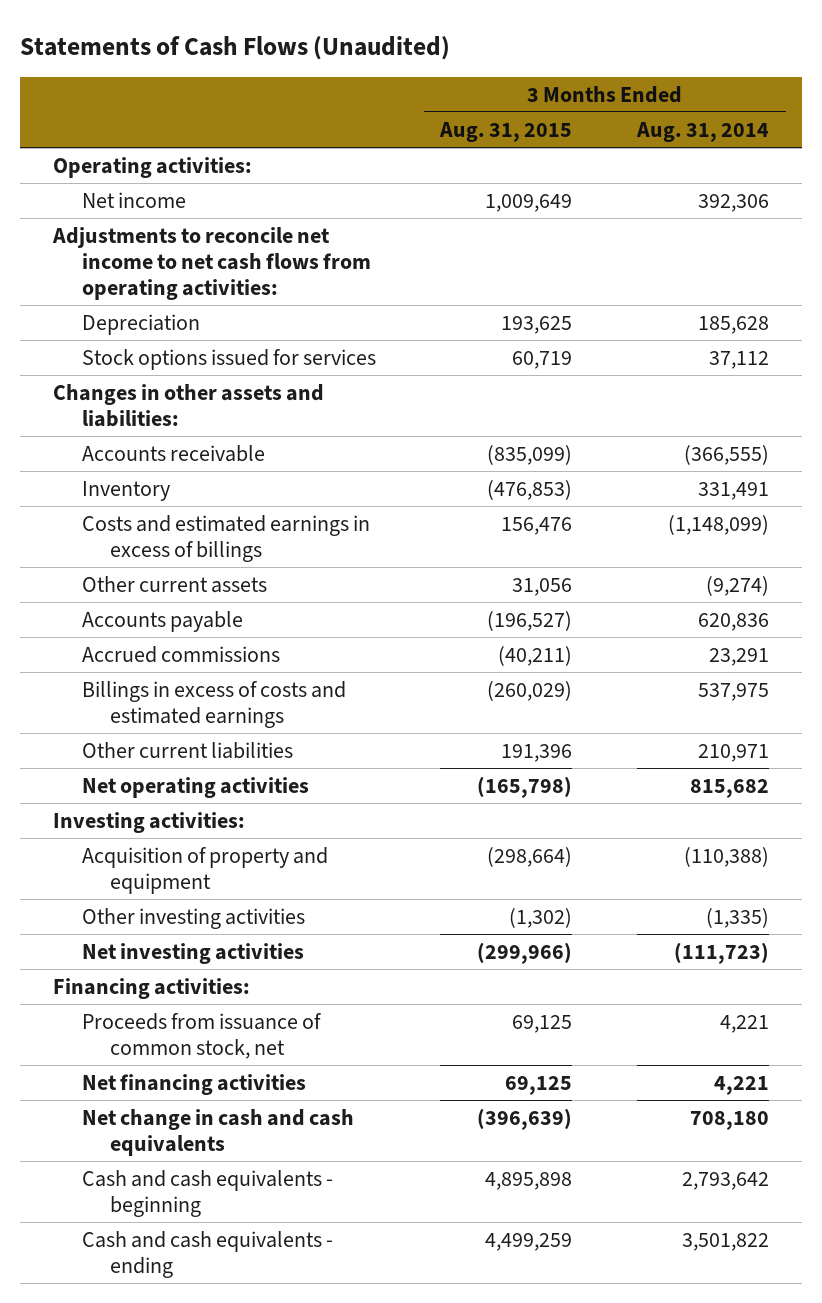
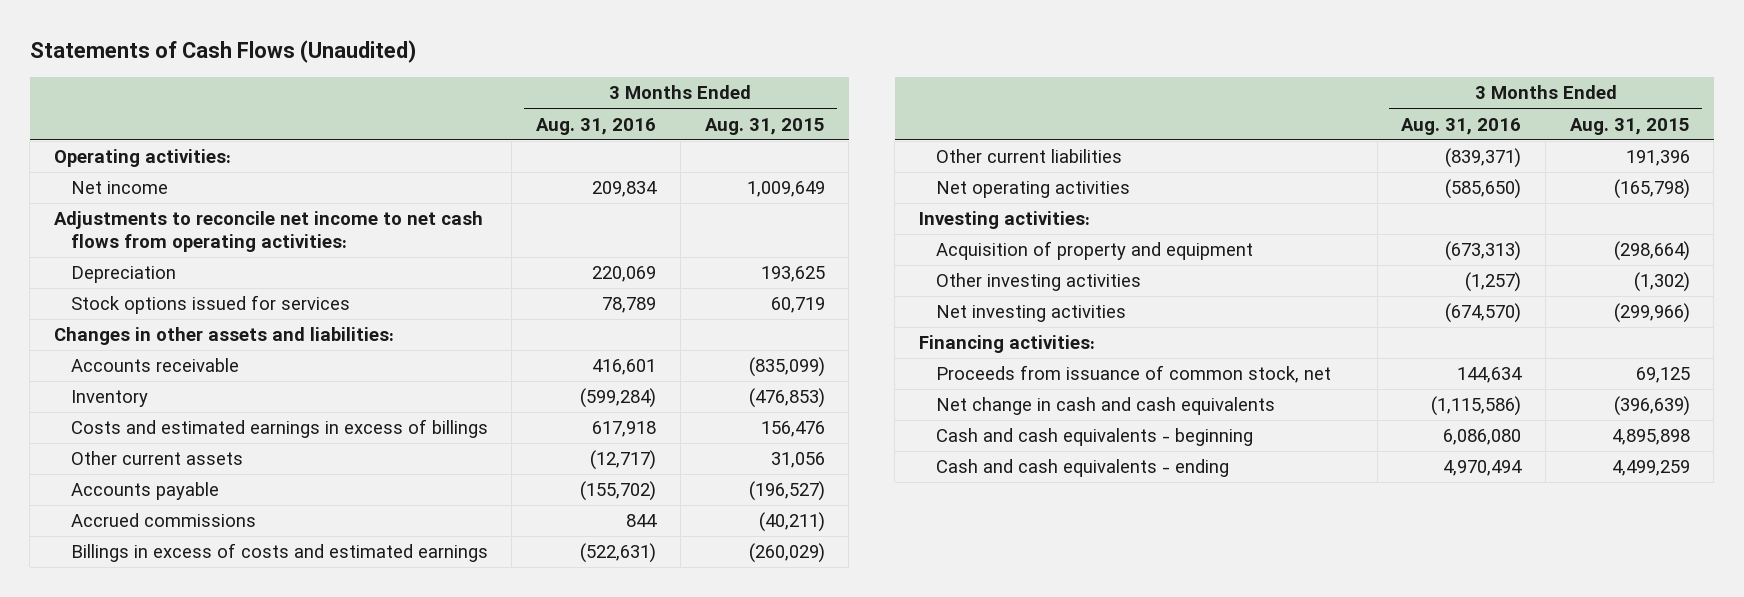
[636,121,770,142] Aug. 31, 2014 -> none
none -> [536,117,657,135] Aug. 31, 2016
[81,1073,306,1095] Net financing activities -> none

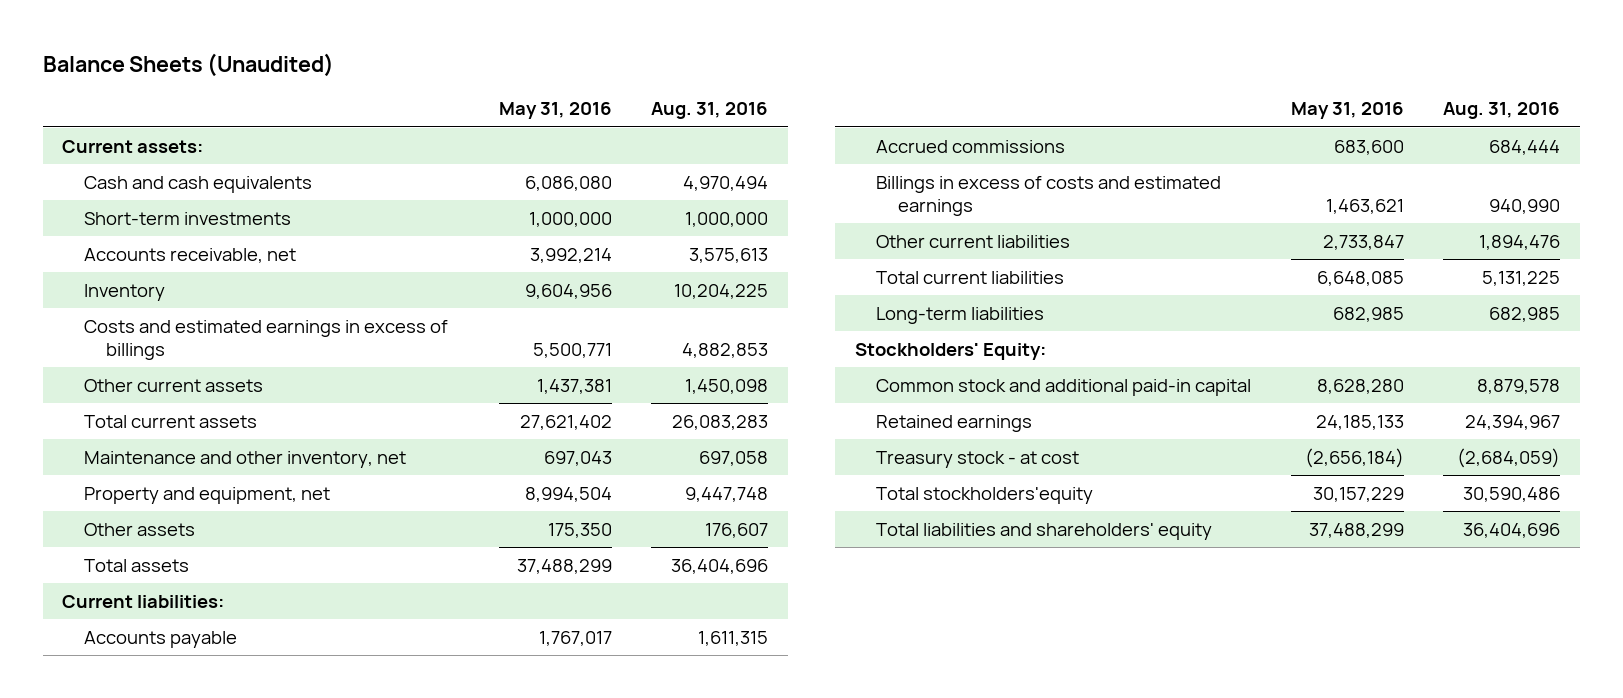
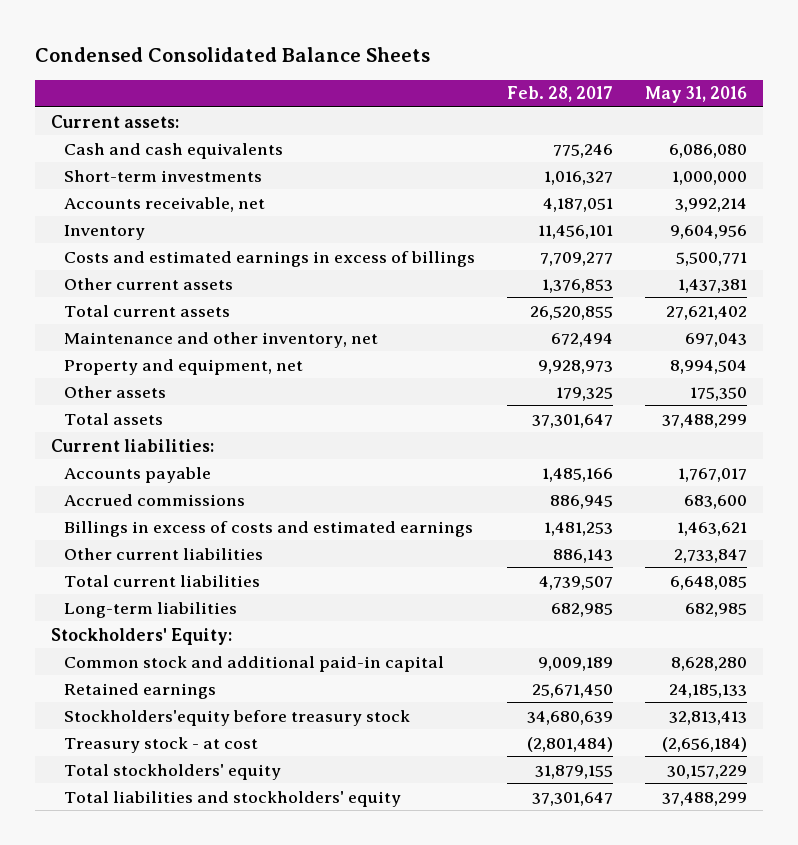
[42,52,334,77] Balance Sheets (Unaudited) -> [34,47,430,63] Condensed Consolidated Balance Sheets
[651,102,769,120] Aug. 31, 2016 -> none
none -> [506,86,613,103] Feb. 28, 2017
none -> [63,709,410,726] Stockholders'equity before treasury stock
[876,486,1094,504] Total stockholders'equity -> [63,763,281,780] Total stockholders' equity
[876,522,1213,540] Total liabilities and shareholders' equity -> [63,790,401,807] Total liabilities and stockholders' equity

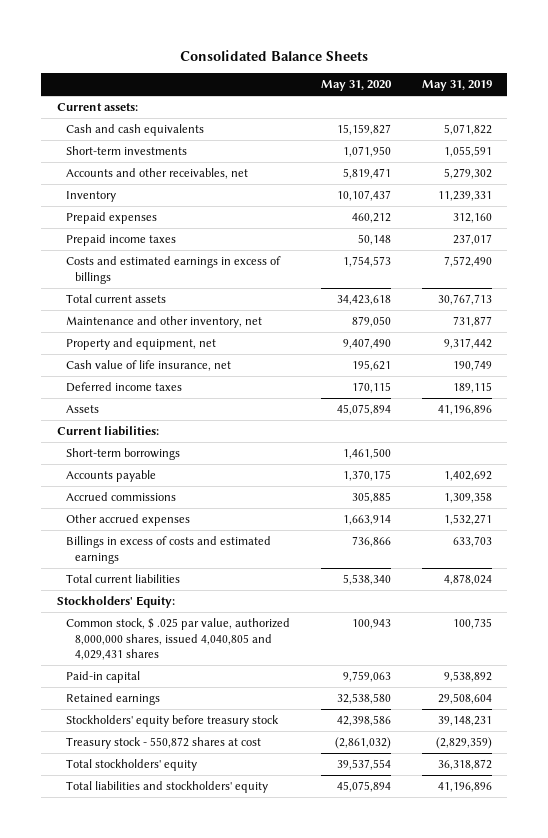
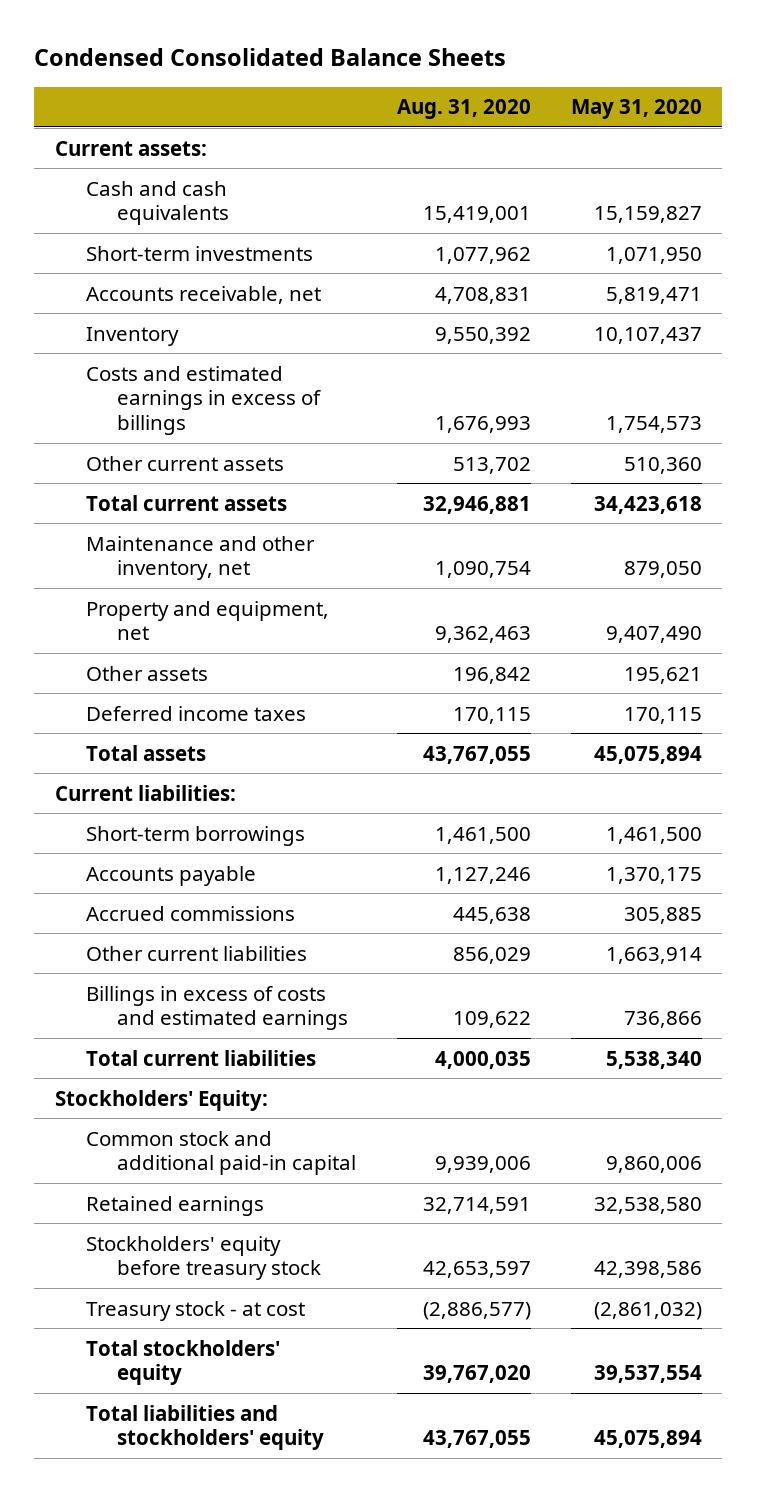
[180,49,369,61] Consolidated Balance Sheets -> [34,48,507,67] Condensed Consolidated Balance Sheets
[421,80,492,92] May 31, 2019 -> none
none -> [396,99,531,120] Aug. 31, 2020
[65,168,248,180] Accounts and other receivables, net -> [85,285,321,304] Accounts receivable, net
[65,212,157,225] Prepaid expenses -> none
[65,234,176,247] Prepaid income taxes -> none
none -> [85,455,284,471] Other current assets
[65,360,231,372] Cash value of life insurance, net -> [85,665,208,681] Other assets
[65,405,99,414] Assets -> [85,744,206,761] Total assets
[65,514,190,527] Other accrued expenses -> [85,945,307,961] Other current liabilities
[65,618,290,661] Common stock, $ .025 par value, authorized 8,000,000 shares, issued 4,040,805 and 4,029,431 shares -> none
[65,671,140,684] Paid-in capital -> [85,1130,357,1176] Common stock and additional paid-in capital
[342,671,391,683] 9,759,063 -> [606,1156,703,1174] 9,860,006
[65,737,261,750] Treasury stock - 550,872 shares at cost -> [85,1300,305,1321] Treasury stock - at cost

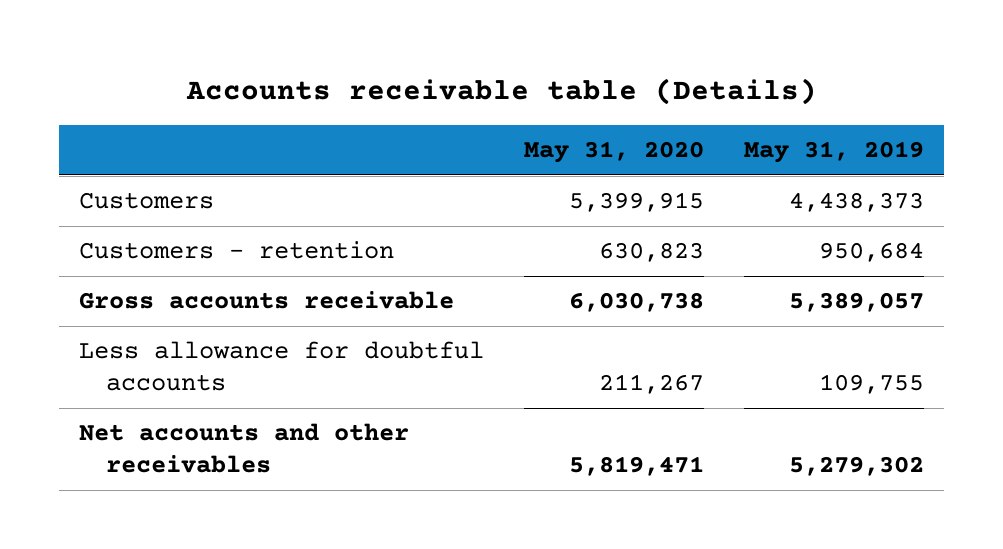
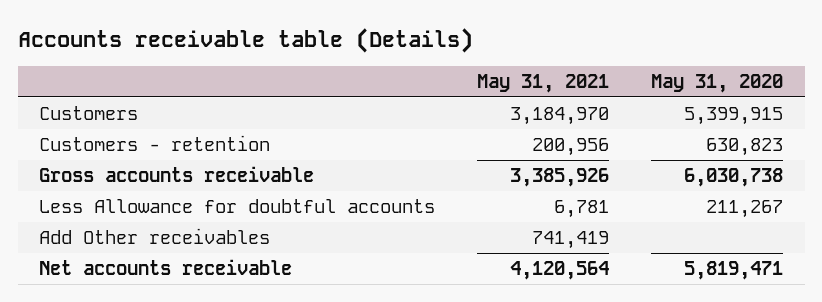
[744,141,925,164] May 31, 2019 -> none
none -> [477,74,610,94] May 31, 2021
[79,341,485,392] Less allowance for doubtful accounts -> [39,199,436,214] Less Allowance for doubtful accounts
none -> [39,228,271,245] Add Other receivables
[79,423,410,474] Net accounts and other receivables -> [39,259,293,276] Net accounts receivable

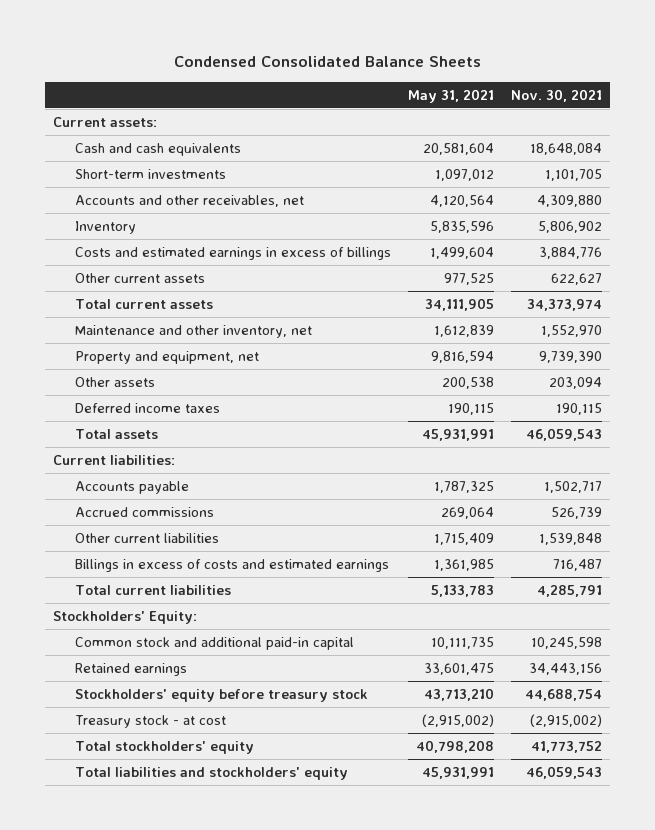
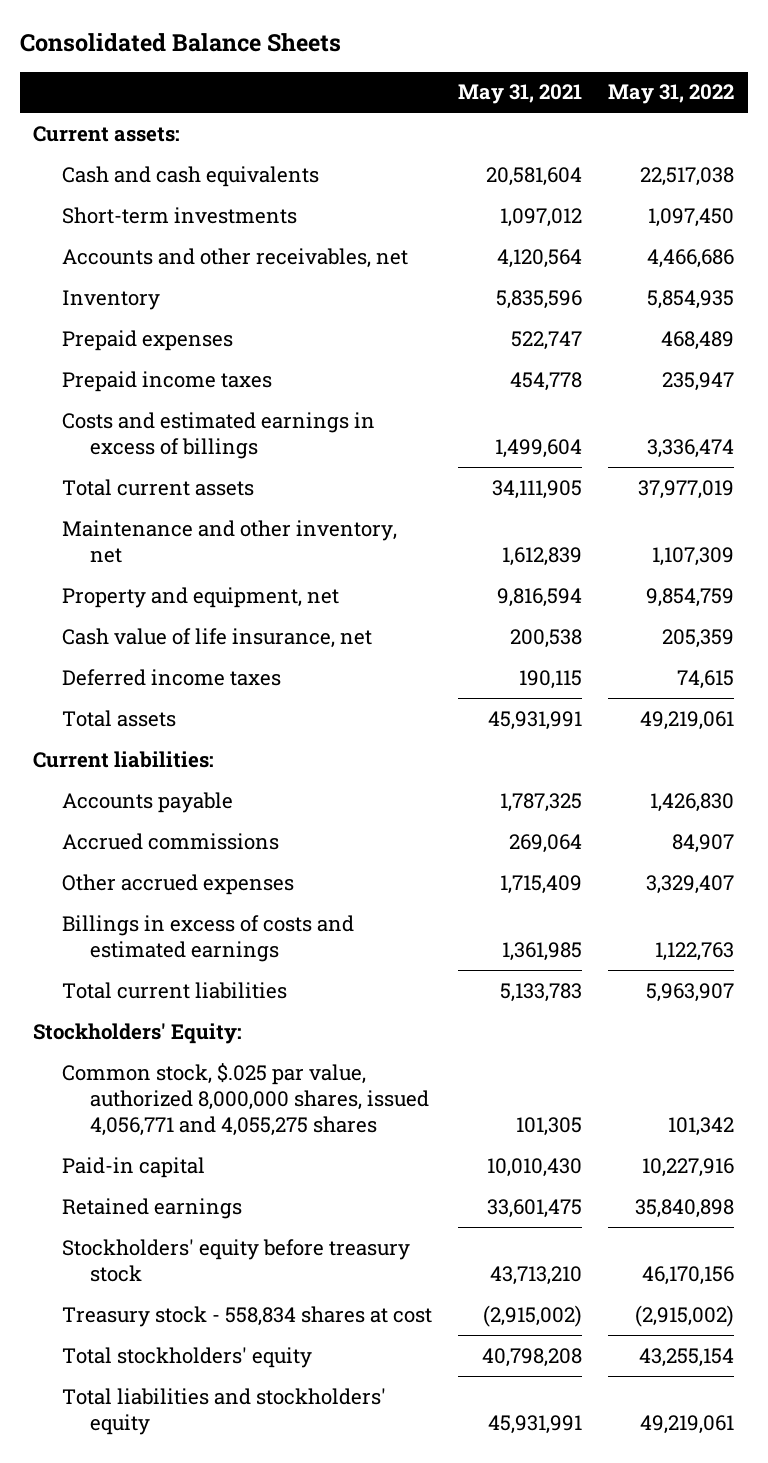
[173,56,481,68] Condensed Consolidated Balance Sheets -> [19,33,341,53] Consolidated Balance Sheets
[510,88,602,102] Nov. 30, 2021 -> none
none -> [608,84,735,105] May 31, 2022
none -> [61,329,233,351] Prepaid expenses
none -> [61,370,272,392] Prepaid income taxes
[75,272,206,283] Other current assets -> none
[75,376,156,387] Other assets -> [61,627,372,648] Cash value of life insurance, net
[75,532,220,543] Other current liabilities -> [61,873,294,895] Other accrued expenses
none -> [61,1062,430,1136] Common stock, $.025 par value, authorized 8,000,000 shares, issued 4,056,771 and 4,055,275 shares
[75,636,355,650] Common stock and additional paid-in capital -> [61,1156,205,1178] Paid-in capital
[431,636,495,649] 10,111,735 -> [487,1157,583,1177] 10,010,430
[75,714,227,728] Treasury stock - at cost -> [61,1305,432,1327] Treasury stock - 558,834 shares at cost

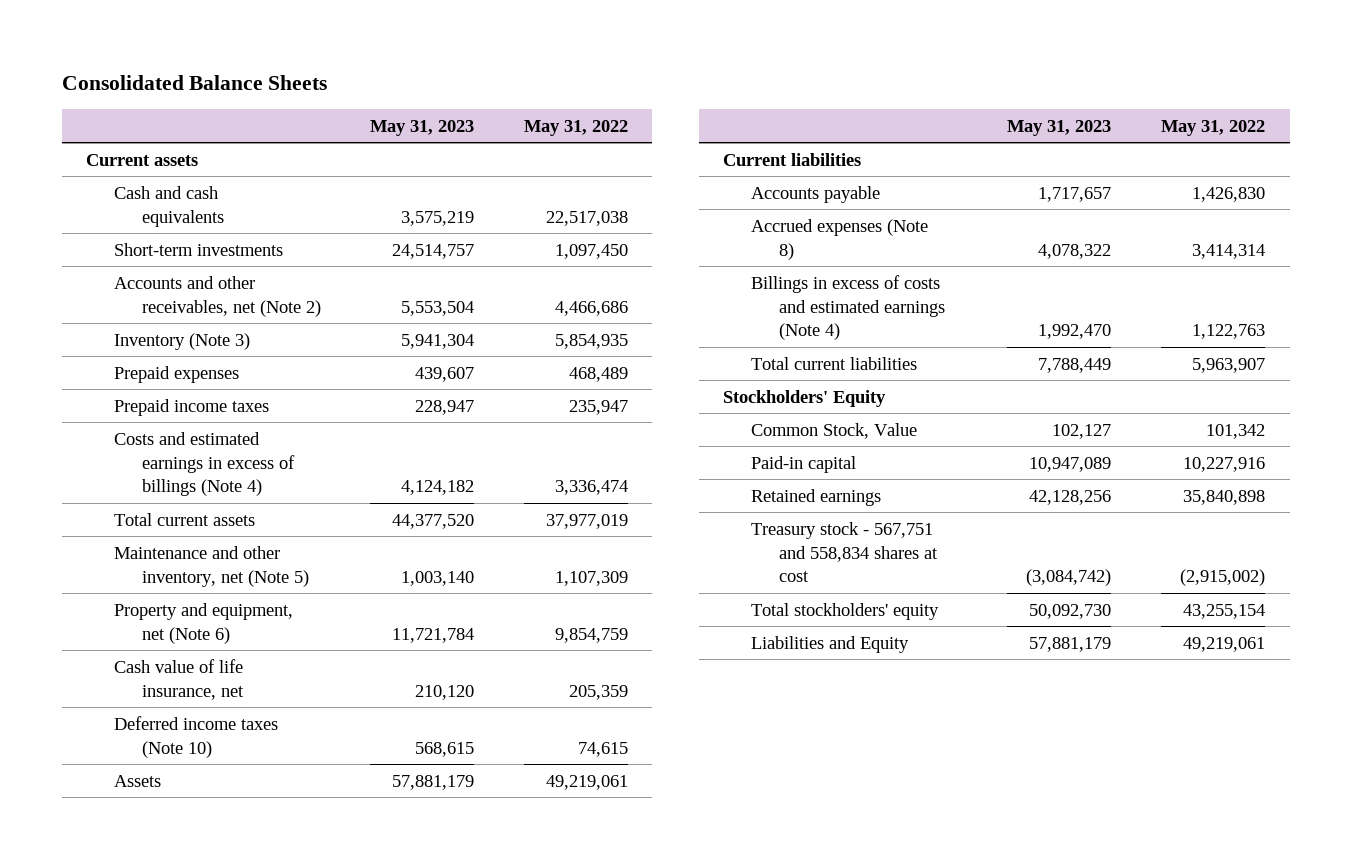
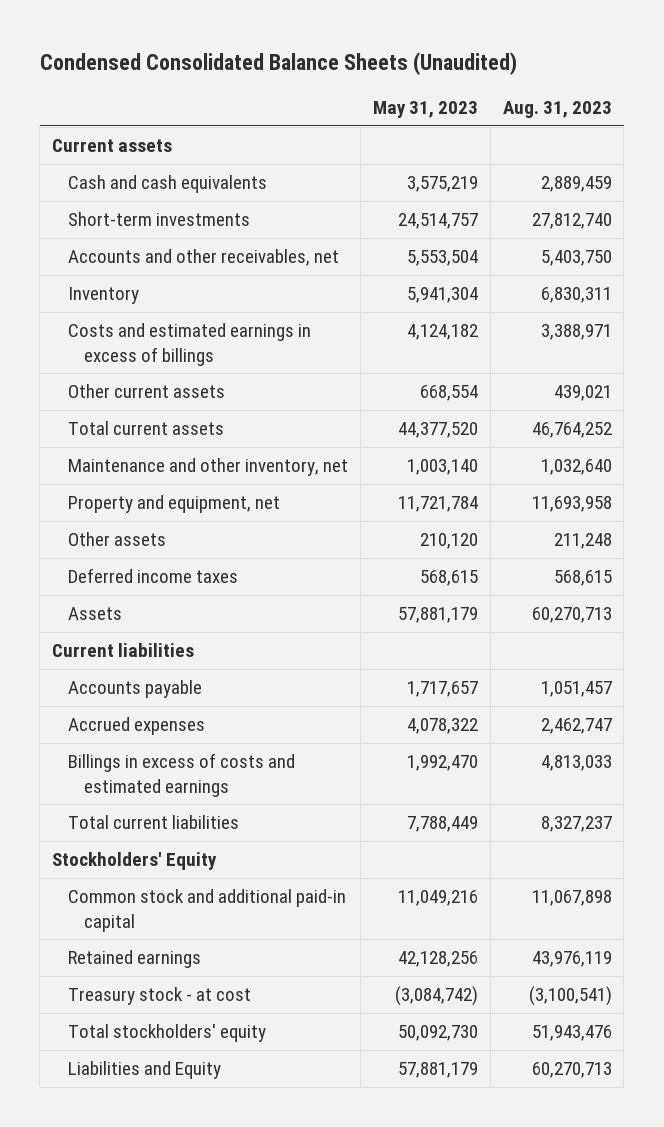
[61,75,327,91] Consolidated Balance Sheets -> [39,51,517,75] Condensed Consolidated Balance Sheets (Unaudited)
[523,119,628,136] May 31, 2022 -> none
none -> [502,101,612,119] Aug. 31, 2023
[114,365,240,383] Prepaid expenses -> none
[114,398,270,416] Prepaid income taxes -> none
[114,275,321,317] Accounts and other receivables, net (Note 2) -> [68,249,340,267] Accounts and other receivables, net
[114,332,251,350] Inventory (Note 3) -> [68,287,140,305] Inventory
[114,431,295,497] Costs and estimated earnings in excess of billings (Note 4) -> [68,323,312,366] Costs and estimated earnings in excess of billings
none -> [68,384,226,399] Other current assets
[114,545,309,587] Maintenance and other inventory, net (Note 5) -> [68,458,349,477] Maintenance and other inventory, net
[114,602,294,644] Property and equipment, net (Note 6) -> [68,495,281,514] Property and equipment, net
[114,658,244,700] Cash value of life insurance, net -> [68,532,167,547] Other assets
[114,715,279,758] Deferred income taxes (Note 10) -> [68,568,239,584] Deferred income taxes
[751,218,929,260] Accrued expenses (Note 8) -> [68,717,206,736] Accrued expenses
[751,274,945,341] Billings in excess of costs and estimated earnings (Note 4) -> [68,753,296,797] Billings in excess of costs and estimated earnings
[751,422,918,439] Common Stock, Value -> none
[751,455,857,473] Paid-in capital -> none
none -> [68,889,347,932] Common stock and additional paid-in capital
[751,521,938,583] Treasury stock - 567,751 and 558,834 shares at cost -> [68,987,252,1006] Treasury stock - at cost

